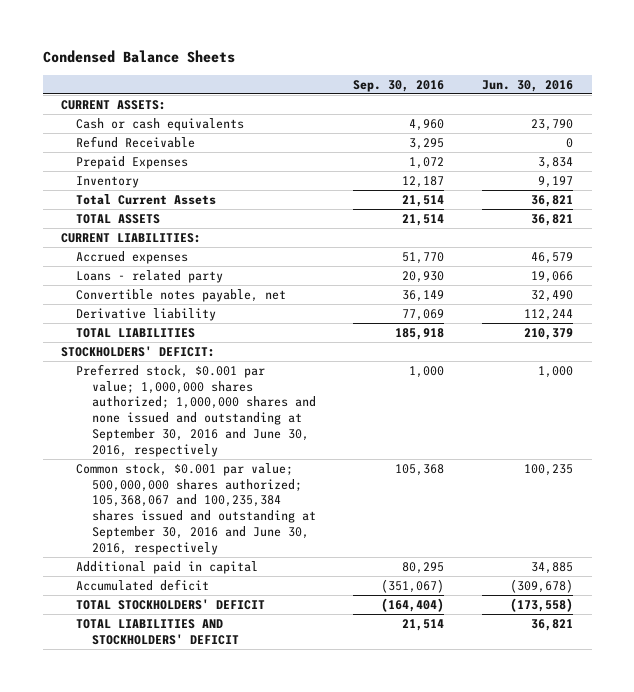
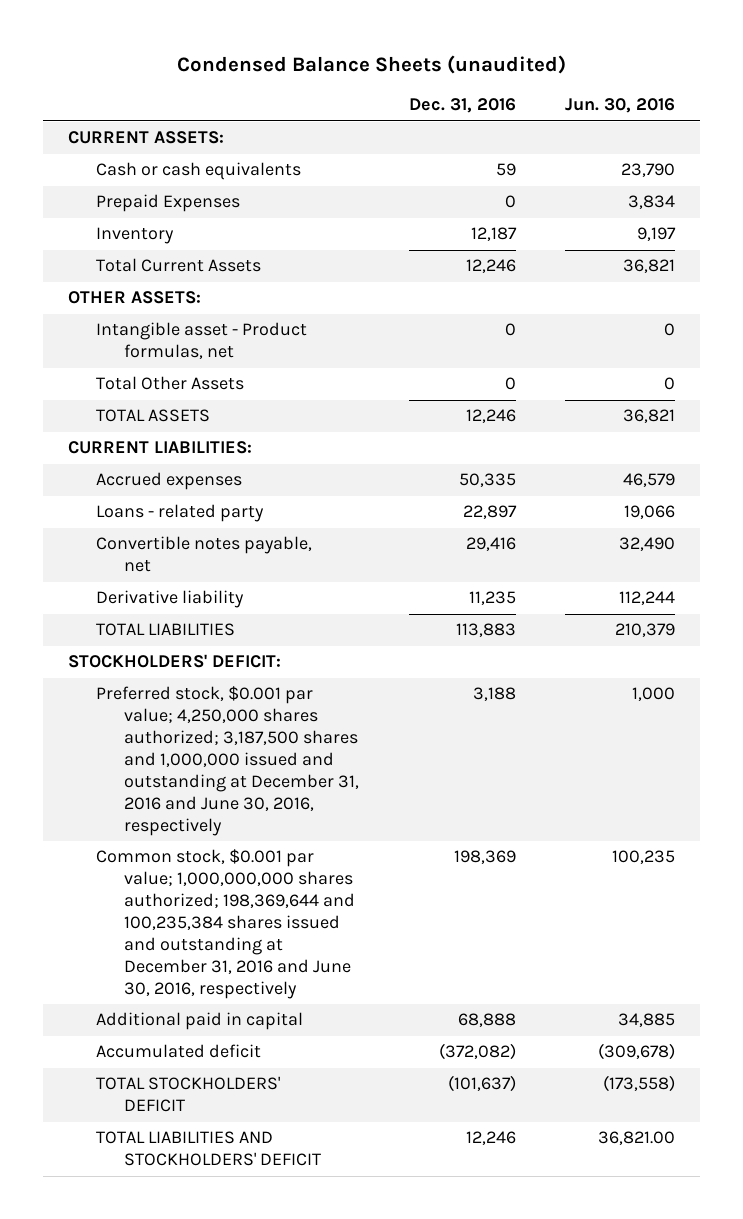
[42,50,235,64] Condensed Balance Sheets -> [176,54,566,74] Condensed Balance Sheets (unaudited)
[353,79,445,92] Sep. 30, 2016 -> none
none -> [408,98,516,114] Dec. 31, 2016
[76,135,196,148] Refund Receivable -> none
none -> [67,291,201,305] OTHER ASSETS:
none -> [95,322,307,360] Intangible asset - Product formulas, net
none -> [95,376,244,391] Total Other Assets
[76,363,316,457] Preferred stock, $0.001 par value; 1,000,000 shares authorized; 1,000,000 shares and none issued and outstanding at September 30, 2016 and June 30, 2016, respectively -> [95,686,360,836] Preferred stock, $0.001 par value; 4,250,000 shares authorized; 3,187,500 shares and 1,000,000 issued and outstanding at December 31, 2016 and June 30, 2016, respectively
[76,462,316,555] Common stock, $0.001 par value; 500,000,000 shares authorized; 105,368,067 and 100,235,384 shares issued and outstanding at September 30, 2016 and June 30, 2016, respectively -> [95,849,356,999] Common stock, $0.001 par value; 1,000,000,000 shares authorized; 198,369,644 and 100,235,384 shares issued and outstanding at December 31, 2016 and June 30, 2016, respectively
[530,618,573,631] 36,821 -> [598,1131,676,1146] 36,821.00

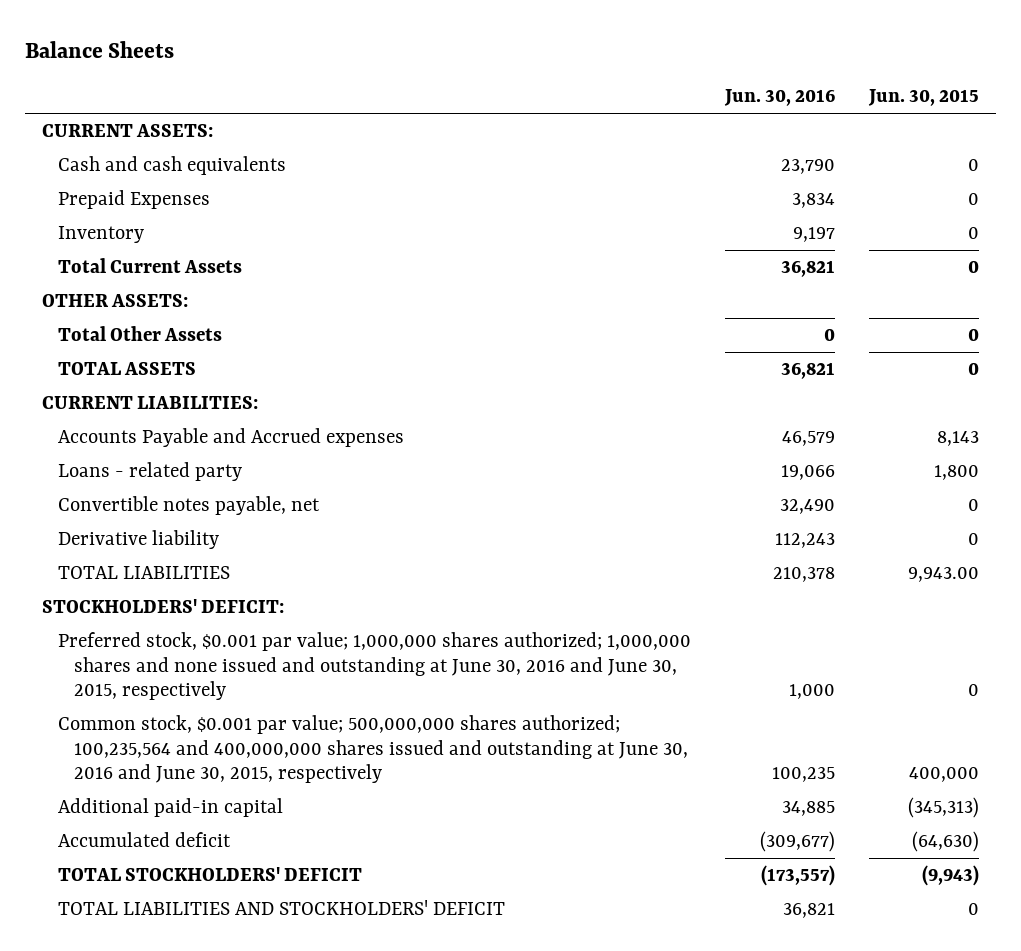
[176,54,566,74] Condensed Balance Sheets (unaudited) -> [24,40,174,58] Balance Sheets
[408,98,516,114] Dec. 31, 2016 -> none
none -> [868,89,980,107] Jun. 30, 2015
[95,162,301,181] Cash or cash equivalents -> [57,156,286,176] Cash and cash equivalents
[95,322,307,360] Intangible asset - Product formulas, net -> none
[95,472,242,491] Accrued expenses -> [57,428,404,448] Accounts Payable and Accrued expenses
[619,591,676,606] 112,244 -> [775,533,836,549] 112,243
[615,623,676,638] 210,379 -> [773,567,836,583] 210,378
[95,686,360,836] Preferred stock, $0.001 par value; 4,250,000 shares authorized; 3,187,500 shares and 1,000,000 issued and outstanding at December 31, 2016 and June 30, 2016, respectively -> [57,632,691,701] Preferred stock, $0.001 par value; 1,000,000 shares authorized; 1,000,000 shares and none issued and outstanding at June 30, 2016 and June 30, 2015, respectively
[95,849,356,999] Common stock, $0.001 par value; 1,000,000,000 shares authorized; 198,369,644 and 100,235,384 shares issued and outstanding at December 31, 2016 and June 30, 2016, respectively -> [57,715,689,784] Common stock, $0.001 par value; 500,000,000 shares authorized; 100,235,564 and 400,000,000 shares issued and outstanding at June 30, 2016 and June 30, 2015, respectively
[95,1012,303,1031] Additional paid in capital -> [57,798,283,818] Additional paid-in capital
[598,1043,676,1061] (309,678) -> [760,831,836,853] (309,677)
[603,1075,676,1093] (173,558) -> [761,865,836,887] (173,557)
[598,1131,676,1146] 36,821.00 -> [783,903,836,919] 36,821

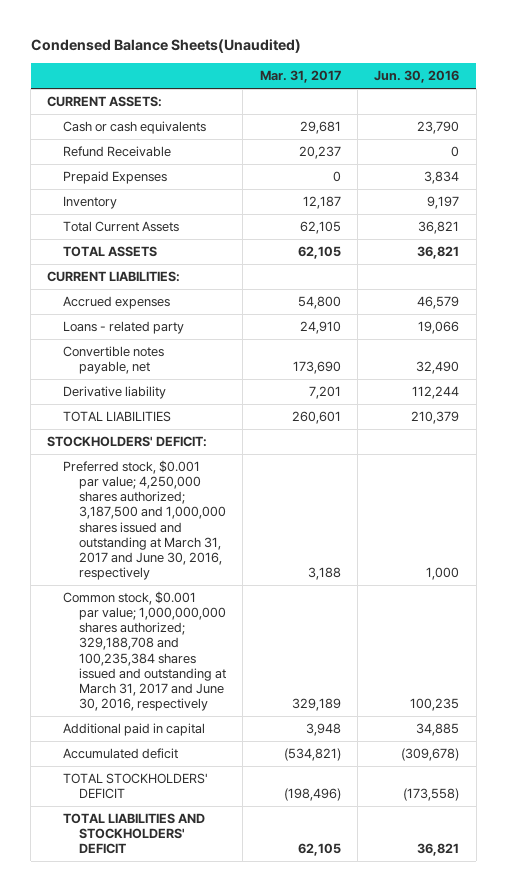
[24,40,174,58] Balance Sheets -> [30,39,301,54] Condensed Balance Sheets(Unaudited)
[868,89,980,107] Jun. 30, 2015 -> none
none -> [259,70,341,84] Mar. 31, 2017
[57,156,286,176] Cash and cash equivalents -> [63,121,207,135] Cash or cash equivalents
none -> [63,146,172,158] Refund Receivable
[41,294,188,308] OTHER ASSETS: -> none
[57,326,222,342] Total Other Assets -> none
[57,428,404,448] Accounts Payable and Accrued expenses -> [63,296,171,310] Accrued expenses
[775,533,836,549] 112,243 -> [412,386,460,400] 112,244
[773,567,836,583] 210,378 -> [411,411,460,425] 210,379
[57,632,691,701] Preferred stock, $0.001 par value; 1,000,000 shares authorized; 1,000,000 shares and none issued and outstanding at June 30, 2016 and June 30, 2015, respectively -> [63,460,226,580] Preferred stock, $0.001 par value; 4,250,000 shares authorized; 3,187,500 and 1,000,000 shares issued and outstanding at March 31, 2017 and June 30, 2016, respectively
[57,715,689,784] Common stock, $0.001 par value; 500,000,000 shares authorized; 100,235,564 and 400,000,000 shares issued and outstanding at June 30, 2016 and June 30, 2015, respectively -> [63,591,226,711] Common stock, $0.001 par value; 1,000,000,000 shares authorized; 329,188,708 and 100,235,384 shares issued and outstanding at March 31, 2017 and June 30, 2016, respectively
[57,798,283,818] Additional paid-in capital -> [63,723,206,737] Additional paid in capital
[760,831,836,853] (309,677) -> [401,748,460,762] (309,678)
[761,865,836,887] (173,557) -> [403,788,460,802] (173,558)

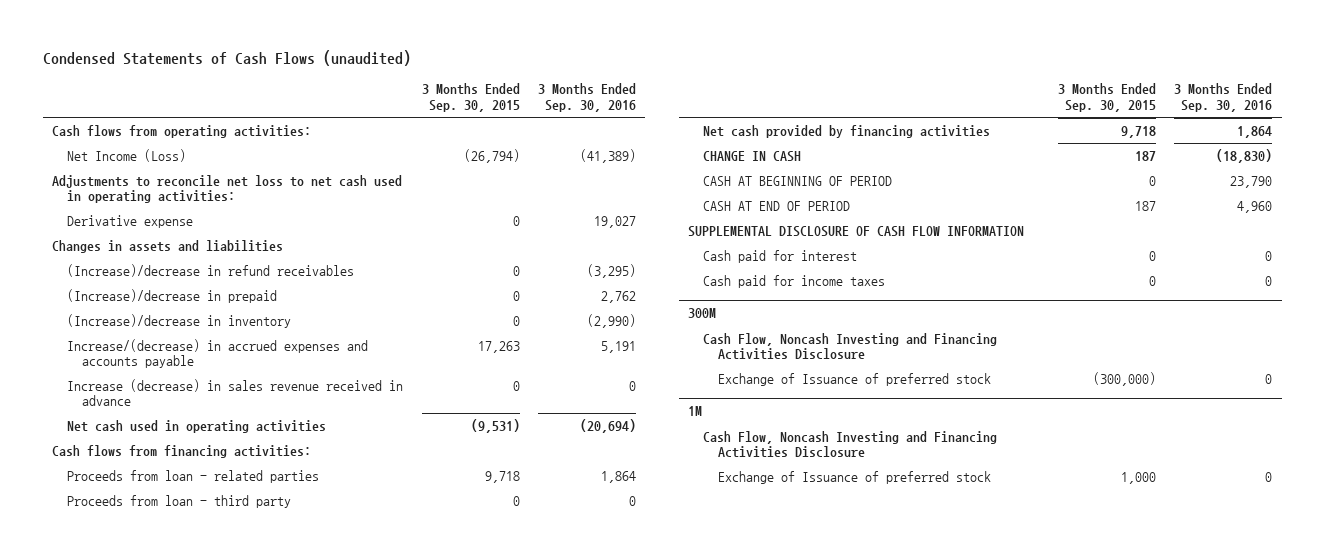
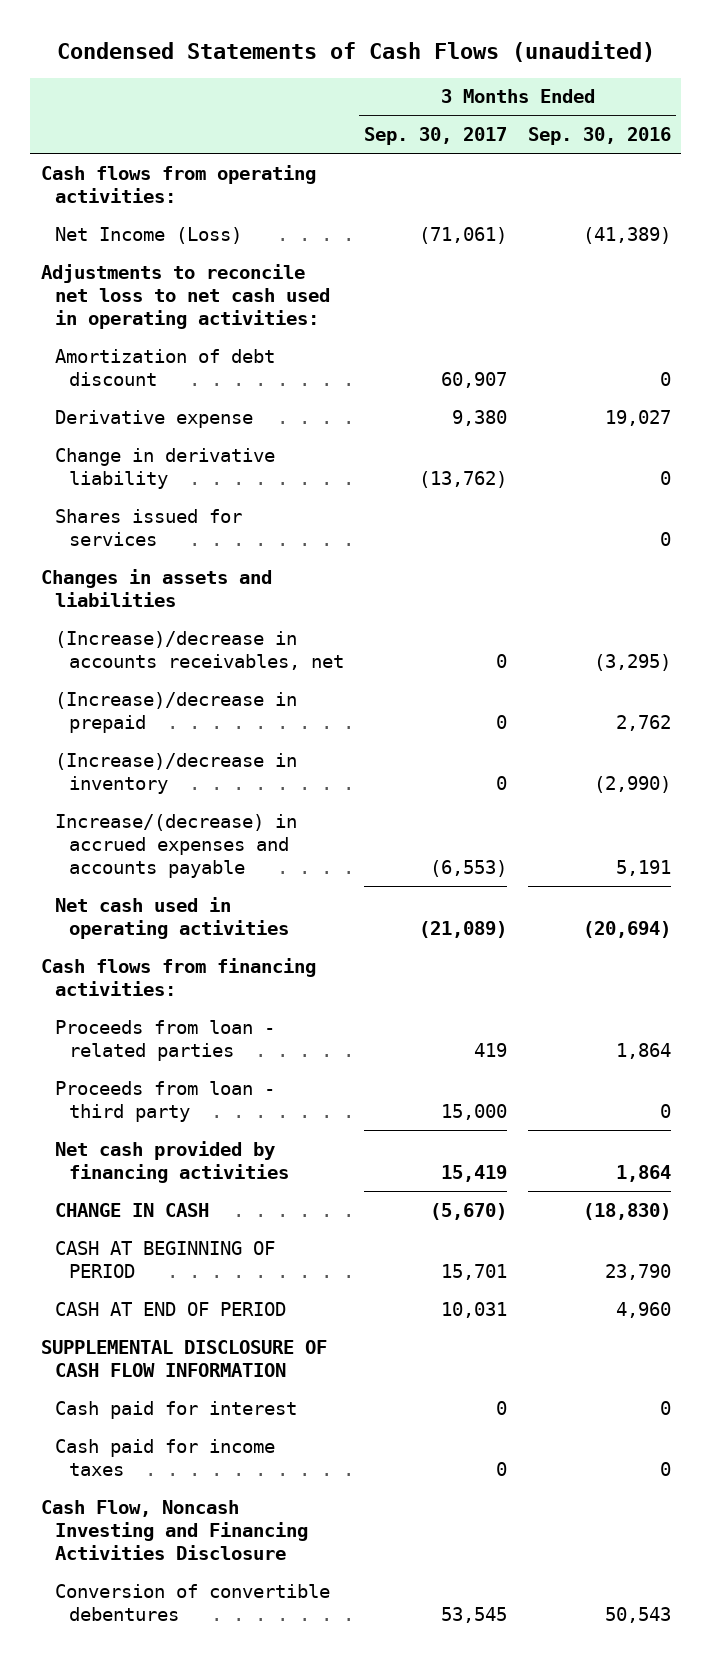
[421,83,520,112] 3 Months Ended Sep. 30, 2015 -> none
none -> [364,127,508,146] Sep. 30, 2017
none -> [54,348,275,386] Amortization of debt discount
none -> [54,447,275,489] Change in derivative liability
none -> [54,508,242,546] Shares issued for services
[67,263,355,277] (Increase)/decrease in refund receivables -> [54,630,344,670] (Increase)/decrease in accounts receivables, net
[67,378,404,407] Increase (decrease) in sales revenue received in advance -> none
[688,308,717,319] 300M -> none
[718,372,992,386] Exchange of Issuance of preferred stock -> none
[688,406,703,417] 1M -> none
[703,430,998,459] Cash Flow, Noncash Investing and Financing Activities Disclosure -> none
[718,470,992,484] Exchange of Issuance of preferred stock -> none
none -> [54,1583,330,1621] Conversion of convertible debentures

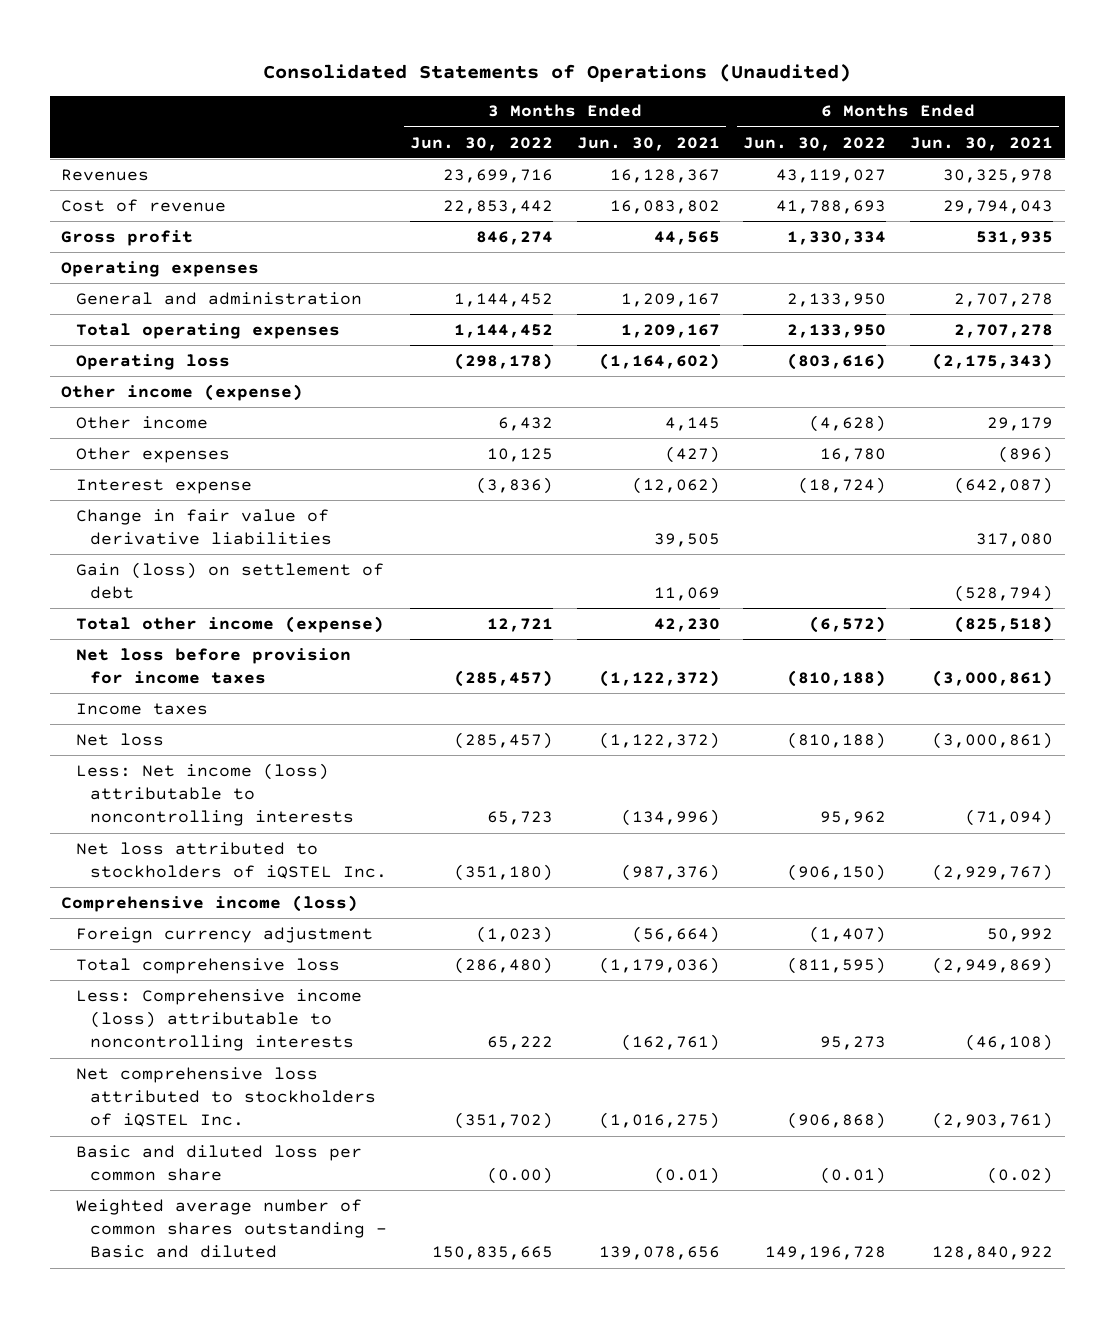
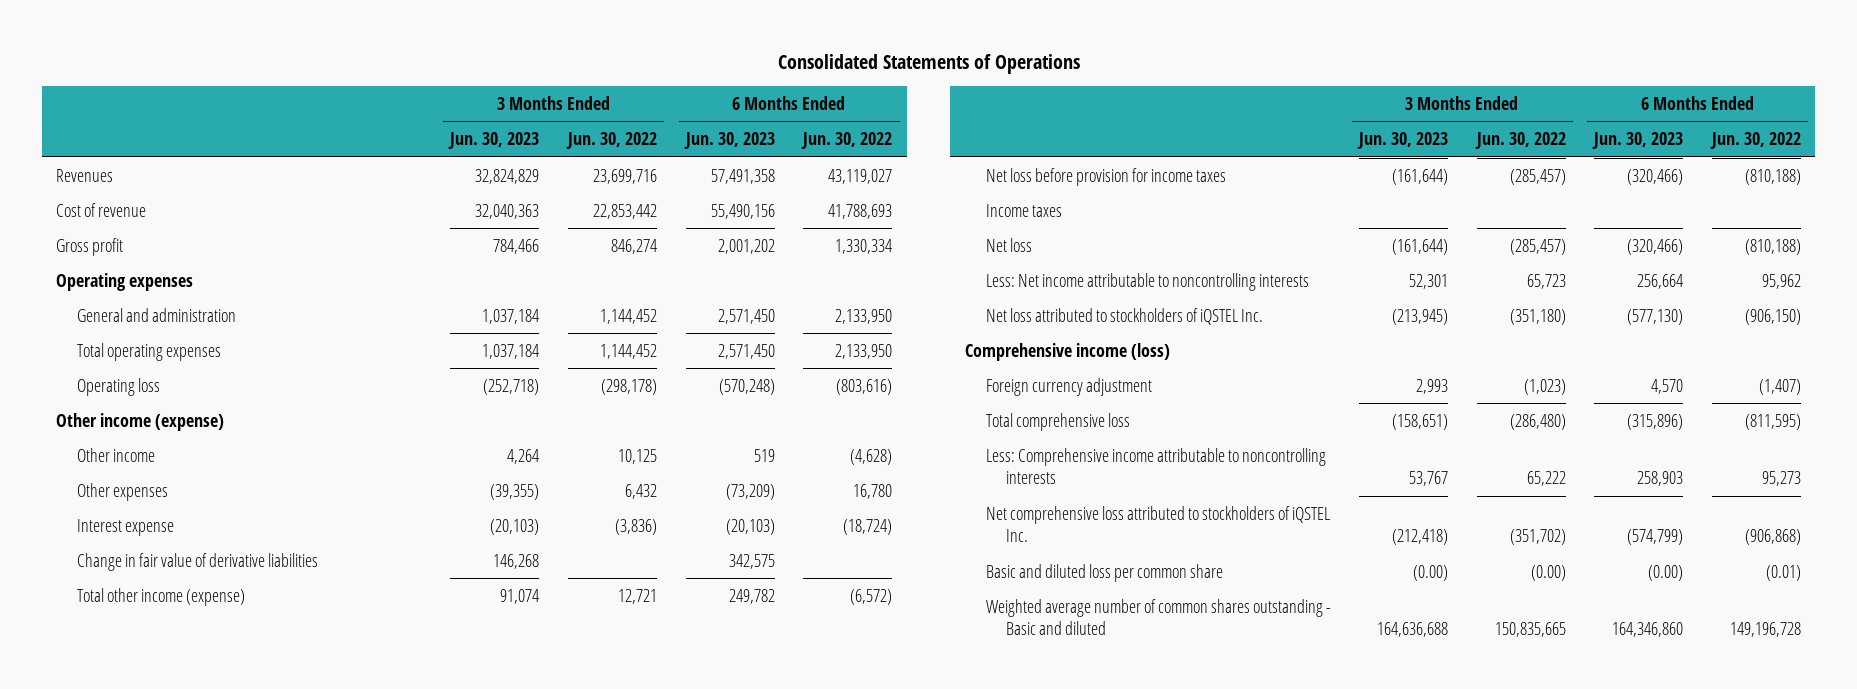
[263,63,852,82] Consolidated Statements of Operations (Unaudited) -> [777,53,1080,74] Consolidated Statements of Operations
[576,136,720,151] Jun. 30, 2021 -> none
[909,136,1053,151] Jun. 30, 2021 -> none
none -> [448,132,540,150] Jun. 30, 2023
none -> [683,132,775,150] Jun. 30, 2023
[498,416,554,431] 6,432 -> [618,448,658,464] 10,125
[487,447,554,462] 10,125 -> [625,483,658,499] 6,432
[75,561,384,600] Gain (loss) on settlement of debt -> none
[75,762,354,827] Less: Net income (loss) attributable to noncontrolling interests -> [985,272,1309,291] Less: Net income attributable to noncontrolling interests
[75,988,362,1052] Less: Comprehensive income (loss) attributable to noncontrolling interests -> [985,447,1326,485] Less: Comprehensive income attributable to noncontrolling interests

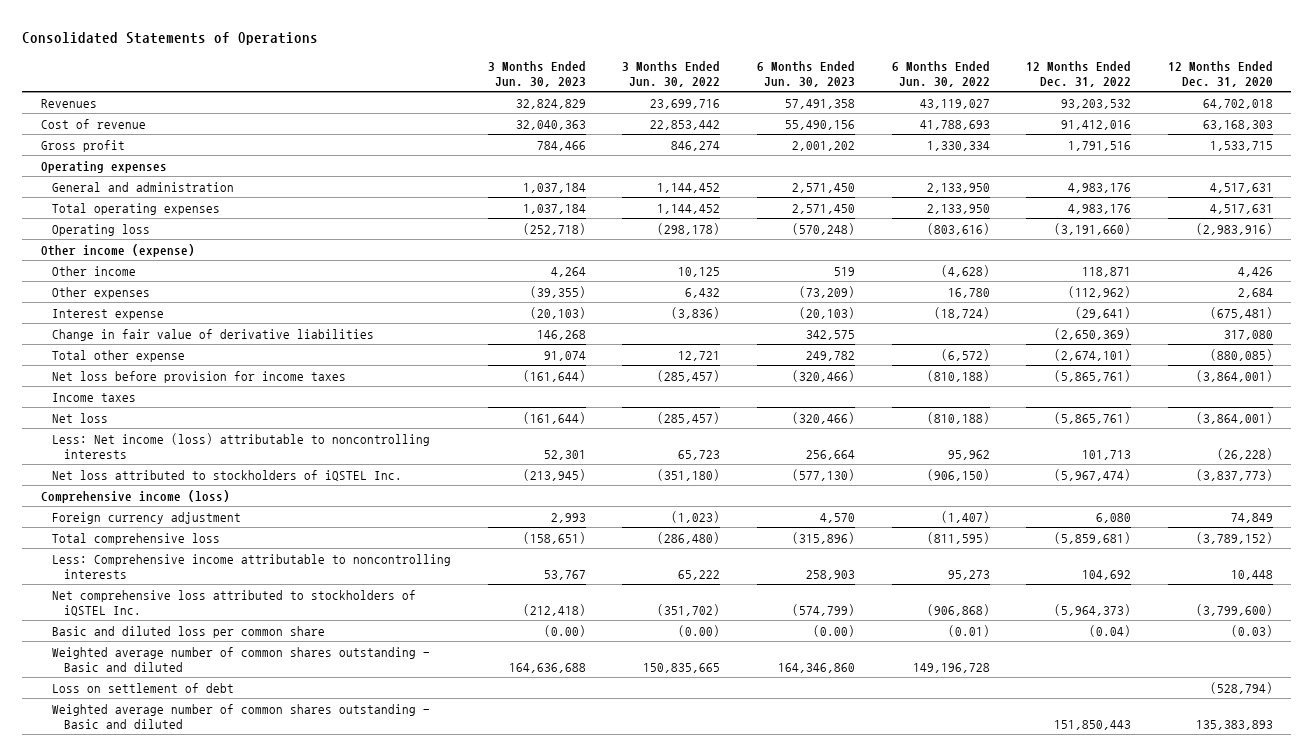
none -> [1026,60,1132,87] 12 Months Ended Dec. 31, 2022
none -> [1167,60,1273,87] 12 Months Ended Dec. 31, 2020
[76,587,245,606] Total other income (expense) -> [52,349,186,362] Total other expense
[985,272,1309,291] Less: Net income attributable to noncontrolling interests -> [52,432,431,459] Less: Net income (loss) attributable to noncontrolling interests
none -> [52,682,235,693] Loss on settlement of debt
none -> [52,703,431,729] Weighted average number of common shares outstanding - Basic and diluted

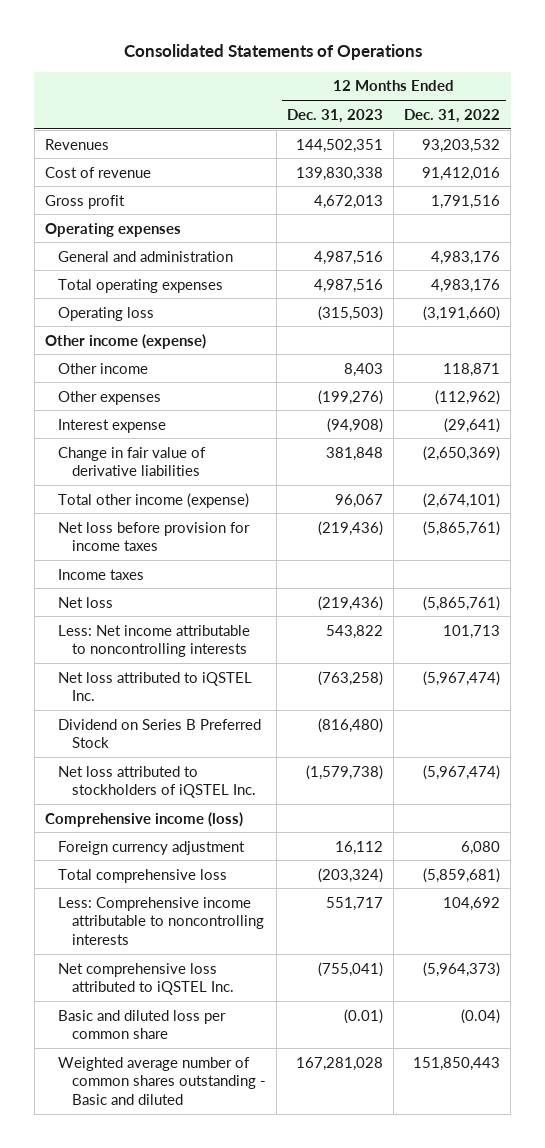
[487,60,586,87] 3 Months Ended Jun. 30, 2023 -> none
[622,60,721,87] 3 Months Ended Jun. 30, 2022 -> none
[757,60,856,87] 6 Months Ended Jun. 30, 2023 -> none
[891,60,990,87] 6 Months Ended Jun. 30, 2022 -> none
[1167,60,1273,87] 12 Months Ended Dec. 31, 2020 -> none
none -> [287,108,384,123] Dec. 31, 2023
[52,349,186,362] Total other expense -> [58,492,250,508] Total other income (expense)
[52,432,431,459] Less: Net income (loss) attributable to noncontrolling interests -> [58,624,251,658] Less: Net income attributable to noncontrolling interests
none -> [58,671,253,702] Net loss attributed to iQSTEL Inc.
none -> [58,718,262,749] Dividend on Series B Preferred Stock
[52,589,417,616] Net comprehensive loss attributed to stockholders of iQSTEL Inc. -> [58,962,235,996] Net comprehensive loss attributed to iQSTEL Inc.
[52,646,431,672] Weighted average number of common shares outstanding - Basic and diluted -> none
[52,682,235,693] Loss on settlement of debt -> none

